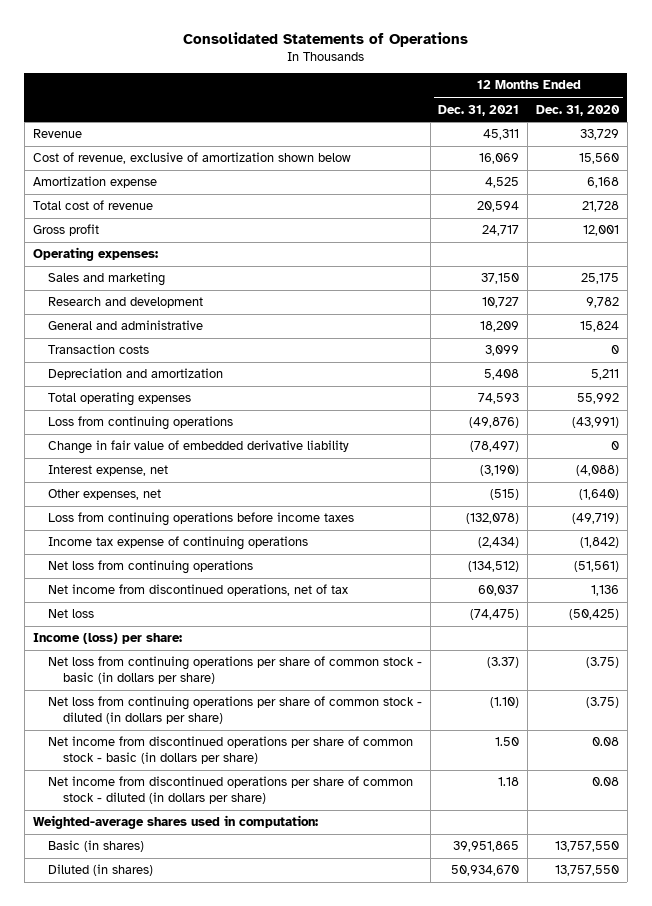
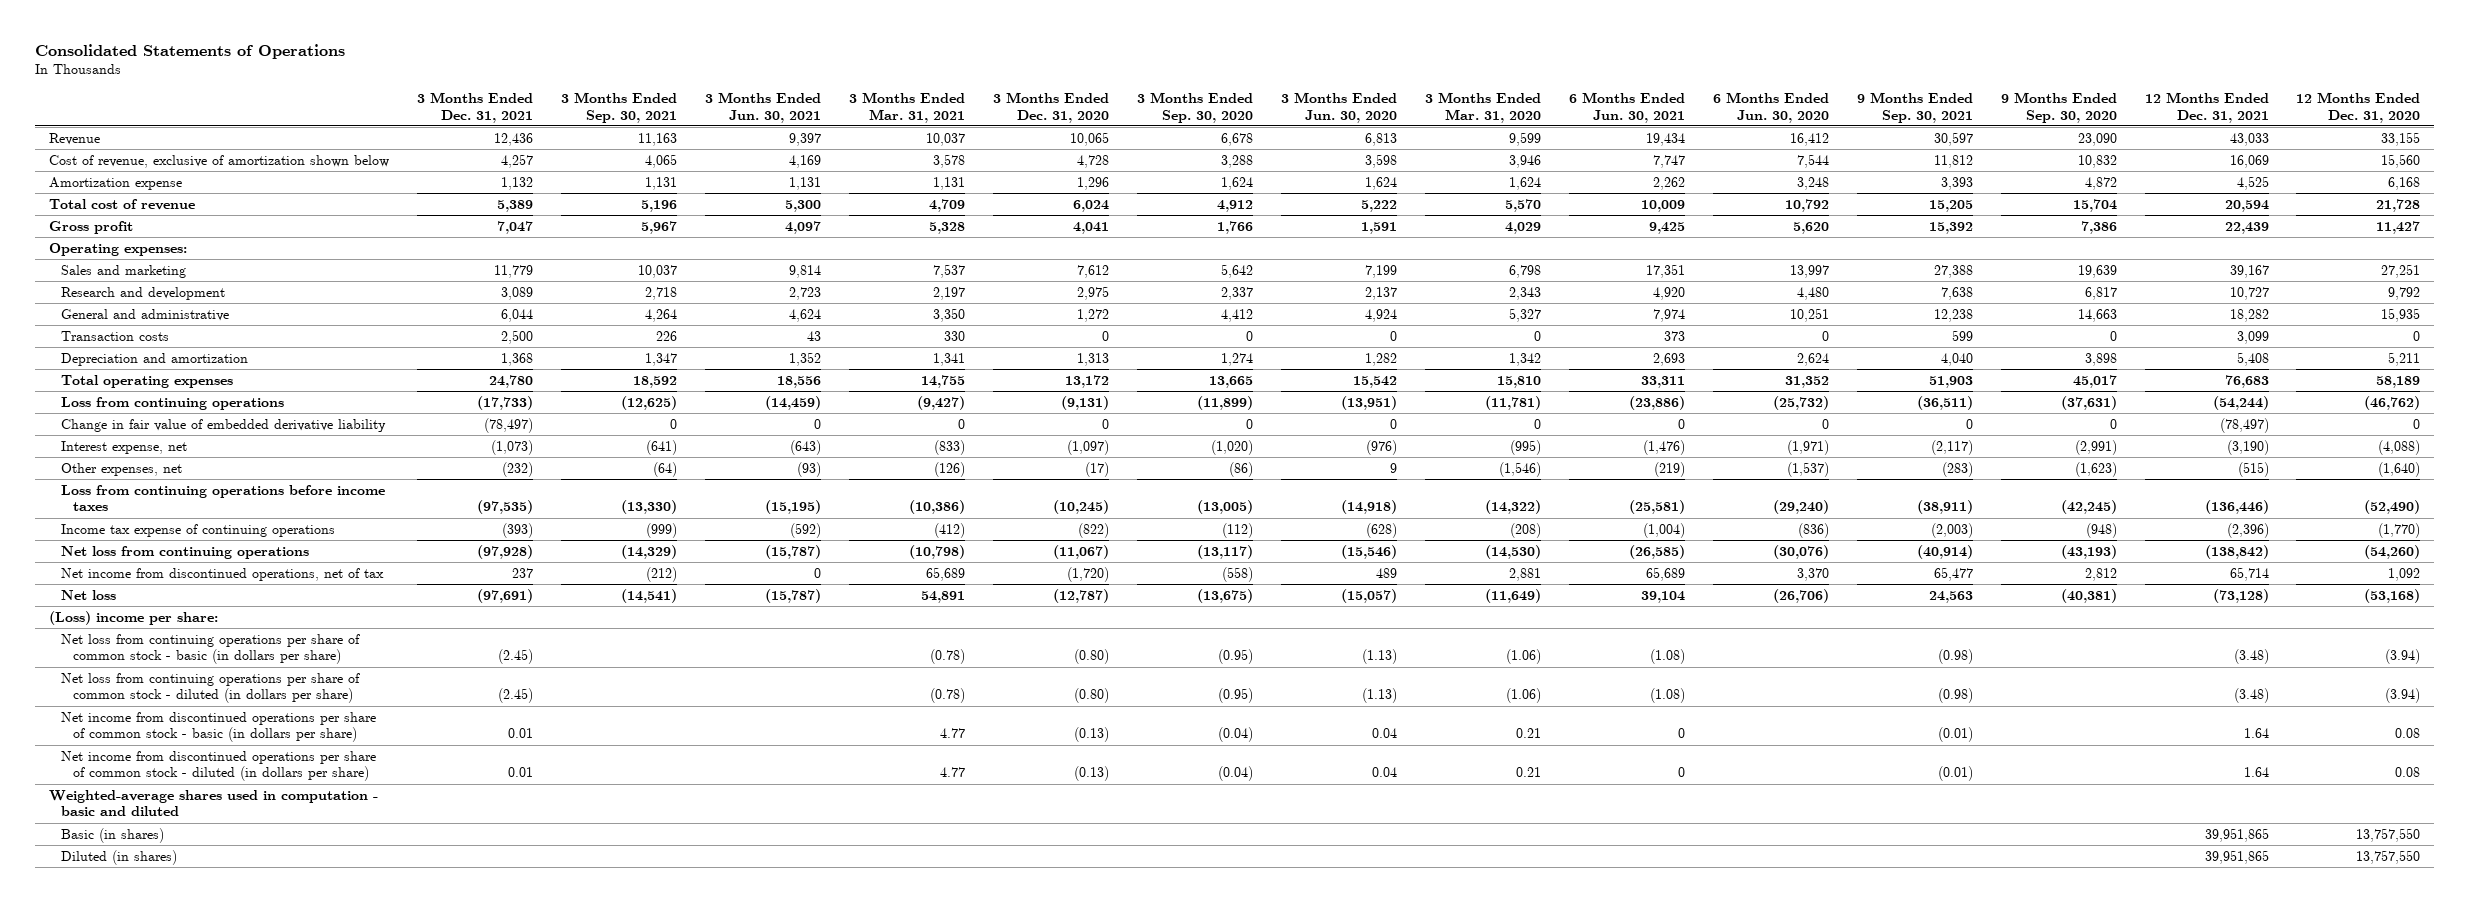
none -> [417,91,534,123] 3 Months Ended Dec. 31, 2021
none -> [561,91,678,123] 3 Months Ended Sep. 30, 2021
none -> [705,91,822,123] 3 Months Ended Jun. 30, 2021
none -> [849,91,966,123] 3 Months Ended Mar. 31, 2021
none -> [993,91,1110,123] 3 Months Ended Dec. 31, 2020
none -> [1137,91,1254,123] 3 Months Ended Sep. 30, 2020
none -> [1280,91,1397,123] 3 Months Ended Jun. 30, 2020
none -> [1424,91,1541,123] 3 Months Ended Mar. 31, 2020
none -> [1568,91,1685,123] 6 Months Ended Jun. 30, 2021
none -> [1712,91,1829,123] 6 Months Ended Jun. 30, 2020
none -> [1856,91,1973,123] 9 Months Ended Sep. 30, 2021
none -> [2000,91,2117,123] 9 Months Ended Sep. 30, 2020
[483,129,520,141] 45,311 -> [2229,132,2269,146] 43,033
[579,129,619,141] 33,729 -> [2381,131,2421,146] 33,155
[482,225,520,237] 24,717 -> [2224,221,2269,234] 22,439
[582,225,619,237] 12,001 -> [2376,220,2421,234] 11,427
[481,273,520,285] 37,150 -> [2229,264,2269,278] 39,167
[580,273,619,285] 25,175 -> [2381,263,2421,278] 27,251
[585,297,619,309] 9,782 -> [2388,286,2421,300] 9,792
[480,321,520,333] 18,209 -> [2229,308,2269,322] 18,282
[579,321,619,333] 15,824 -> [2381,307,2421,322] 15,935
[478,393,520,405] 74,593 -> [2224,374,2269,388] 76,683
[576,393,619,405] 55,992 -> [2376,375,2421,388] 58,189
[469,417,520,429] (49,876) -> [2212,395,2269,410] (54,244)
[571,417,619,429] (43,991) -> [2364,395,2421,410] (46,762)
[466,513,520,525] (132,078) -> [2204,500,2269,515] (136,446)
[571,513,619,525] (49,719) -> [2364,500,2421,515] (52,490)
[478,537,520,549] (2,434) -> [2226,522,2269,538] (2,396)
[579,537,619,549] (1,842) -> [2378,522,2421,538] (1,770)
[468,561,520,573] (134,512) -> [2204,544,2269,559] (138,842)
[573,561,619,573] (51,561) -> [2364,544,2421,559] (54,260)
[478,585,520,597] 60,037 -> [2229,566,2269,581] 65,714
[590,585,619,597] 1,136 -> [2388,567,2421,581] 1,092
[470,609,520,621] (74,475) -> [2212,588,2269,603] (73,128)
[568,609,619,621] (50,425) -> [2364,588,2421,603] (53,168)
[32,633,182,645] Income (loss) per share: -> [49,610,219,625] (Loss) income per share:
[487,657,520,669] (3.37) -> [2233,649,2269,665] (3.48)
[585,657,619,669] (3.75) -> [2385,649,2421,665] (3.94)
[490,697,520,709] (1.10) -> [2233,688,2269,704] (3.48)
[585,697,619,709] (3.75) -> [2385,688,2421,704] (3.94)
[495,737,520,747] 1.50 -> [2243,728,2269,739] 1.64
[498,777,520,787] 1.18 -> [2243,767,2269,778] 1.64
[32,815,318,830] Weighted-average shares used in computation: -> [49,789,379,817] Weighted-average shares used in computation - basic and diluted
[451,865,520,877] 50,934,670 -> [2204,849,2269,864] 39,951,865

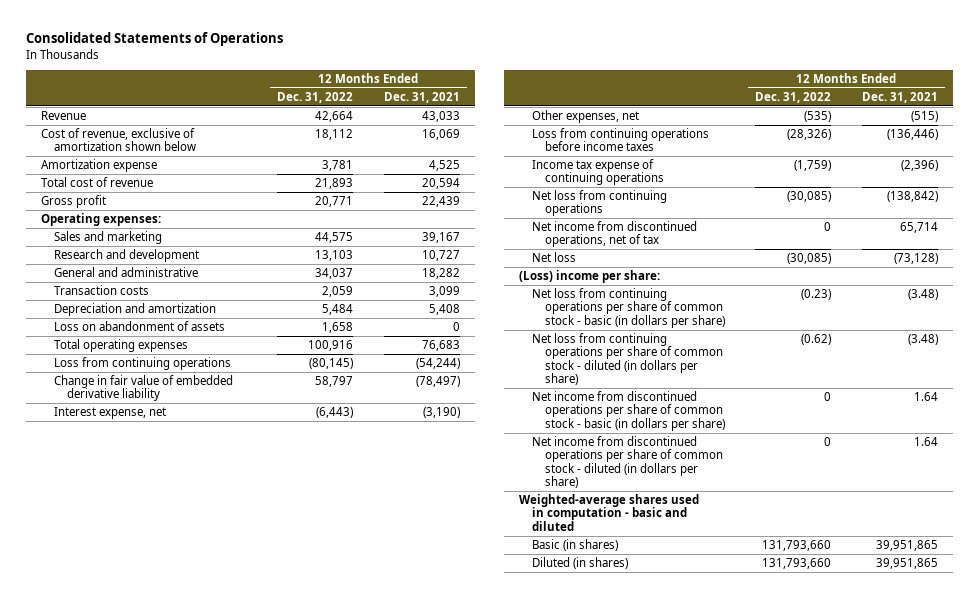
[417,91,534,123] 3 Months Ended Dec. 31, 2021 -> none
[561,91,678,123] 3 Months Ended Sep. 30, 2021 -> none
[705,91,822,123] 3 Months Ended Jun. 30, 2021 -> none
[849,91,966,123] 3 Months Ended Mar. 31, 2021 -> none
[993,91,1110,123] 3 Months Ended Dec. 31, 2020 -> none
[1137,91,1254,123] 3 Months Ended Sep. 30, 2020 -> none
[1280,91,1397,123] 3 Months Ended Jun. 30, 2020 -> none
[1424,91,1541,123] 3 Months Ended Mar. 31, 2020 -> none
[1568,91,1685,123] 6 Months Ended Jun. 30, 2021 -> none
[1712,91,1829,123] 6 Months Ended Jun. 30, 2020 -> none
[1856,91,1973,123] 9 Months Ended Sep. 30, 2021 -> none
[2000,91,2117,123] 9 Months Ended Sep. 30, 2020 -> none
[2296,91,2421,123] 12 Months Ended Dec. 31, 2020 -> none
none -> [277,91,354,103] Dec. 31, 2022
none -> [53,320,225,331] Loss on abandonment of assets

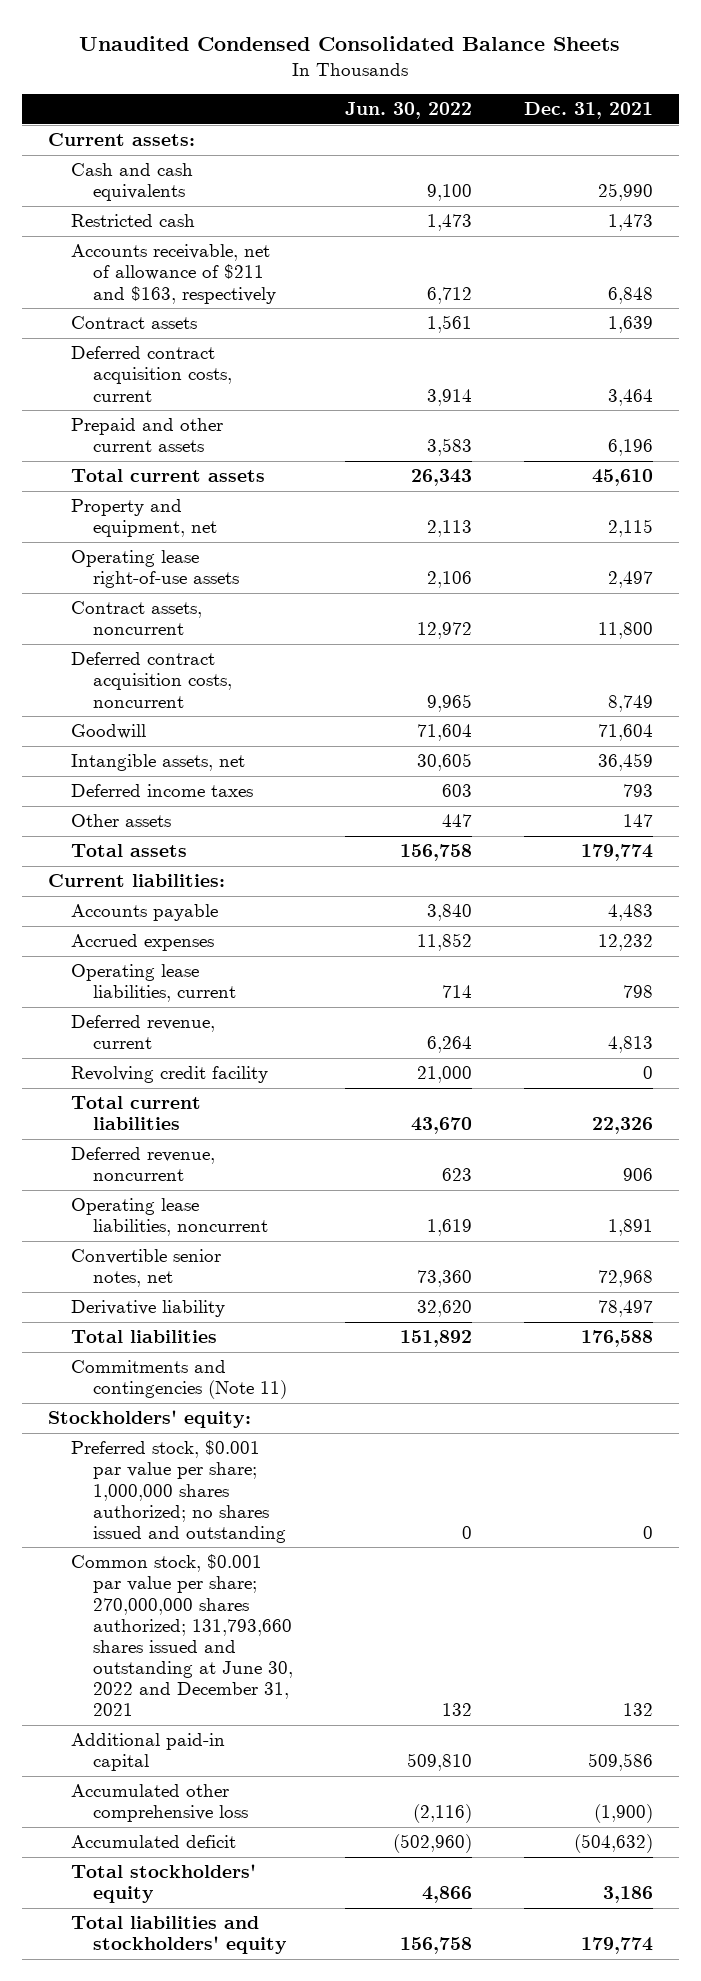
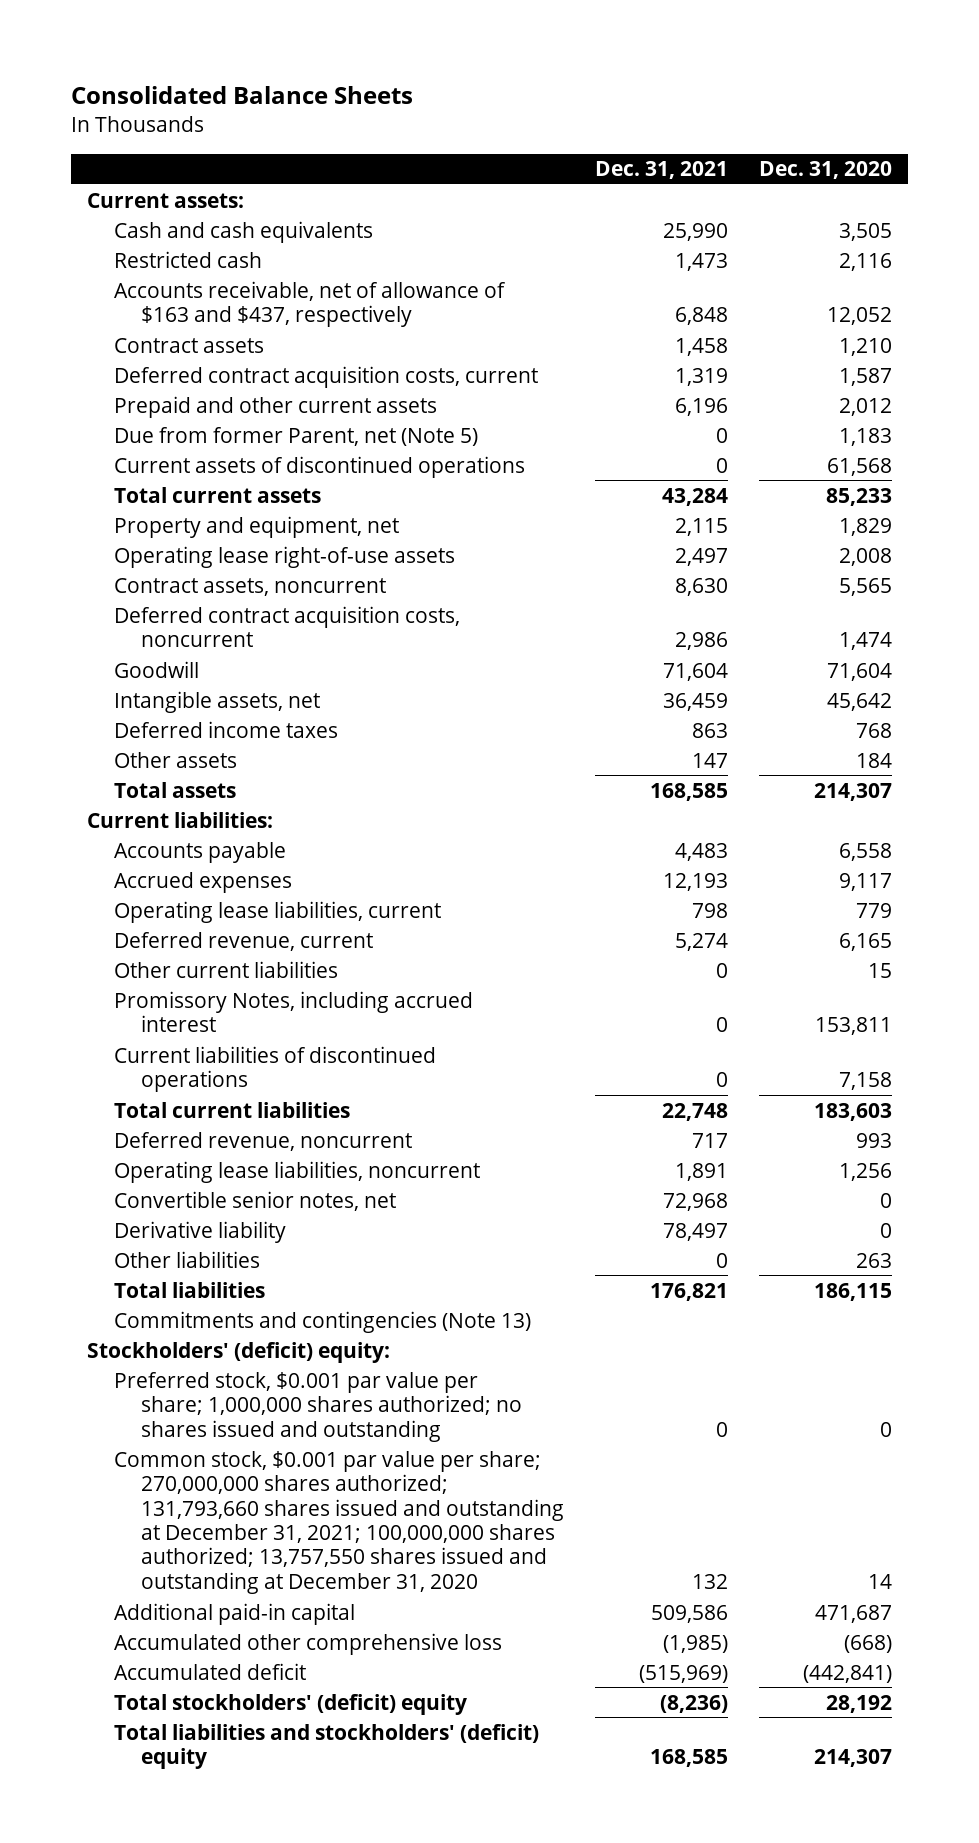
[79,35,621,51] Unaudited Condensed Consolidated Balance Sheets -> [71,86,414,105] Consolidated Balance Sheets
[345,102,473,120] Jun. 30, 2022 -> none
none -> [759,161,893,180] Dec. 31, 2020
[70,244,277,304] Accounts receivable, net of allowance of $211 and $163, respectively -> [114,280,507,328] Accounts receivable, net of allowance of $163 and $437, respectively
[607,316,653,334] 1,639 -> [675,337,729,356] 1,458
[607,388,653,406] 3,464 -> [675,367,729,386] 1,319
none -> [114,426,479,446] Due from former Parent, net (Note 5)
none -> [114,455,526,478] Current assets of discontinued operations
[591,469,653,487] 45,610 -> [662,487,729,506] 43,284
[597,622,653,640] 11,800 -> [675,577,729,596] 8,630
[607,694,653,712] 8,749 -> [675,632,729,651] 2,986
[622,784,653,798] 793 -> [692,722,729,738] 863
[580,844,653,862] 179,774 -> [650,782,729,801] 168,585
[597,934,653,952] 12,232 -> [663,872,729,891] 12,193
[70,1066,268,1084] Revolving credit facility -> none
[607,1036,653,1054] 4,813 -> [675,932,729,951] 5,274
none -> [114,960,339,978] Other current liabilities
none -> [114,990,474,1033] Promissory Notes, including accrued interest
none -> [114,1045,437,1093] Current liabilities of discontinued operations
[591,1117,653,1135] 22,326 -> [662,1102,729,1121] 22,748
[622,1168,653,1182] 906 -> [692,1132,729,1148] 717
none -> [114,1250,261,1268] Other liabilities
[580,1330,653,1348] 176,588 -> [650,1282,729,1301] 176,821
[70,1360,288,1400] Commitments and contingencies (Note 11) -> [114,1310,532,1333] Commitments and contingencies (Note 13)
[48,1410,252,1429] Stockholders' equity: -> [86,1341,390,1363] Stockholders' (deficit) equity:
[70,1554,294,1717] Common stock, $0.001 par value per share; 270,000,000 shares authorized; 131,793,660 shares issued and outstanding at June 30, 2022 and December 31, 2021 -> [114,1450,565,1594] Common stock, $0.001 par value per share; 270,000,000 shares authorized; 131,793,660 shares issued and outstanding at December 31, 2021; 100,000,000 shares authorized; 13,757,550 shares issued and outstanding at December 31, 2020
[593,1804,653,1824] (1,900) -> [663,1634,729,1653] (1,985)
[573,1834,653,1854] (504,632) -> [639,1664,729,1683] (515,969)
[70,1864,256,1904] Total stockholders' equity -> [114,1693,468,1715] Total stockholders' (deficit) equity
[602,1886,653,1904] 3,186 -> [660,1694,729,1713] (8,236)
[70,1916,288,1955] Total liabilities and stockholders' equity -> [114,1723,540,1770] Total liabilities and stockholders' (deficit) equity
[580,1937,653,1955] 179,774 -> [650,1749,729,1768] 168,585

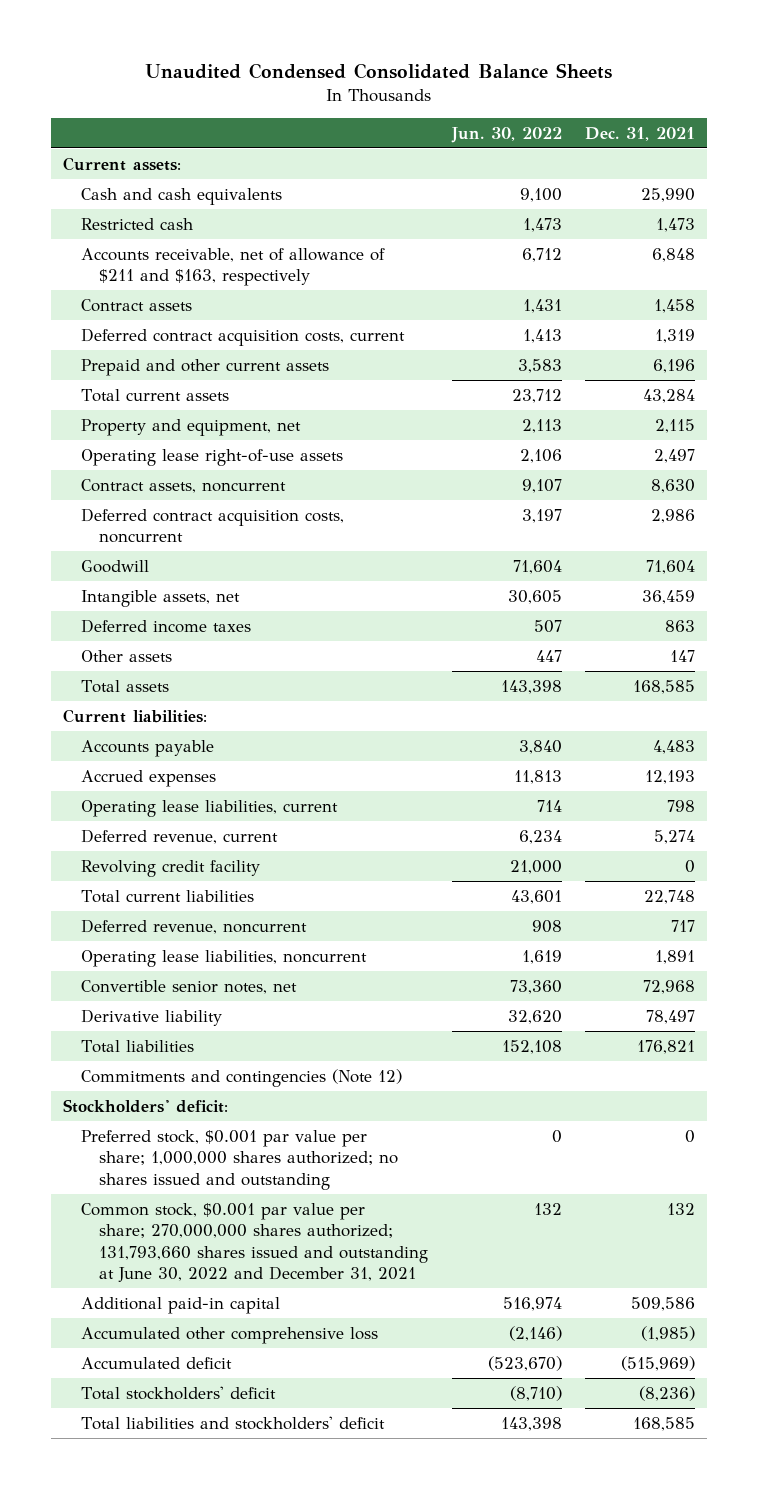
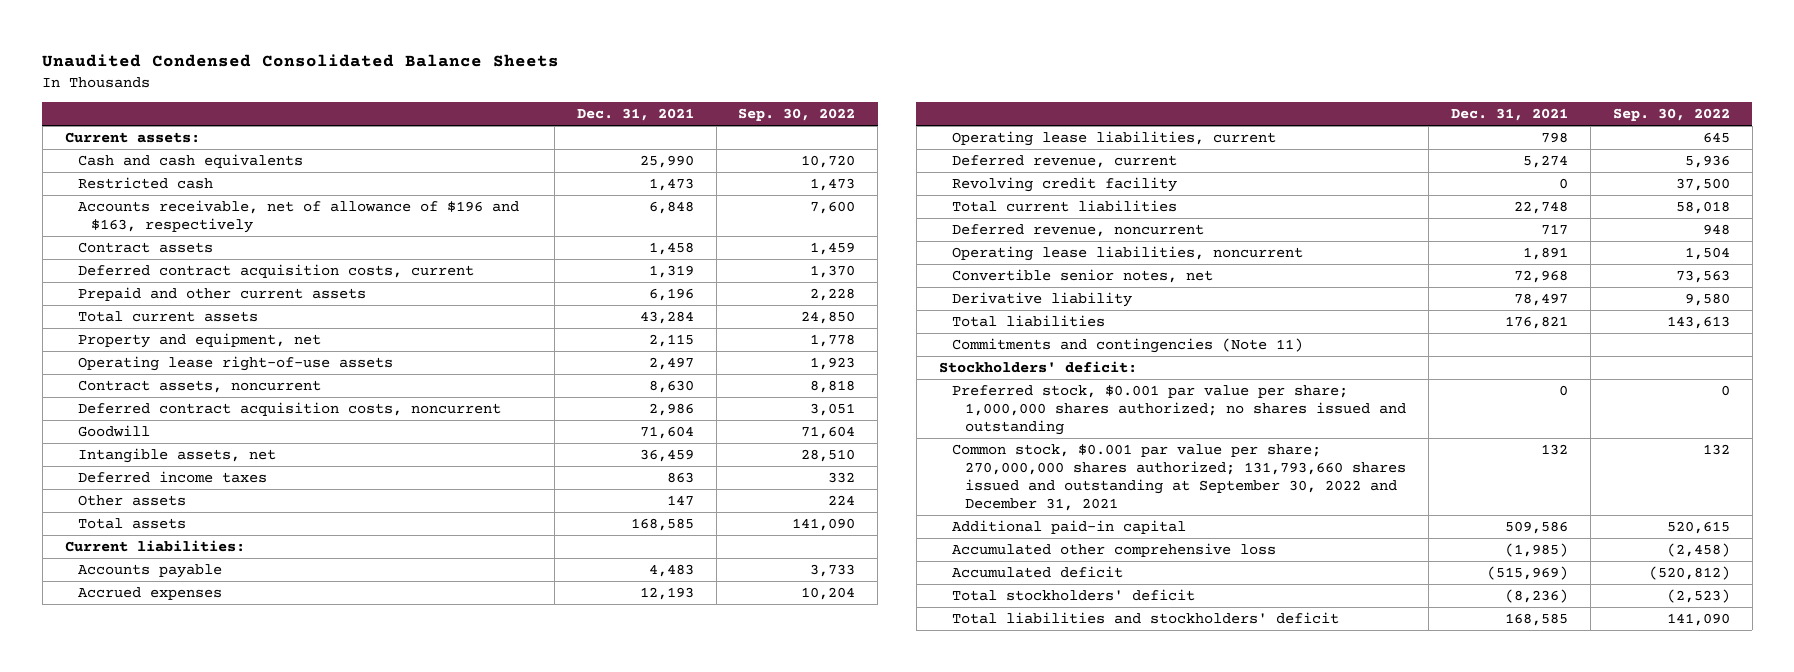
[450,126,562,143] Jun. 30, 2022 -> none
none -> [738,108,856,122] Sep. 30, 2022
[81,247,386,287] Accounts receivable, net of allowance of $211 and $163, respectively -> [77,199,519,233] Accounts receivable, net of allowance of $196 and $163, respectively
[81,1068,403,1087] Commitments and contingencies (Note 12) -> [951,337,1303,353] Commitments and contingencies (Note 11)
[81,1202,428,1283] Common stock, $0.001 par value per share; 270,000,000 shares authorized; 131,793,660 shares issued and outstanding at June 30, 2022 and December 31, 2021 -> [951,443,1406,511] Common stock, $0.001 par value per share; 270,000,000 shares authorized; 131,793,660 shares issued and outstanding at September 30, 2022 and December 31, 2021

